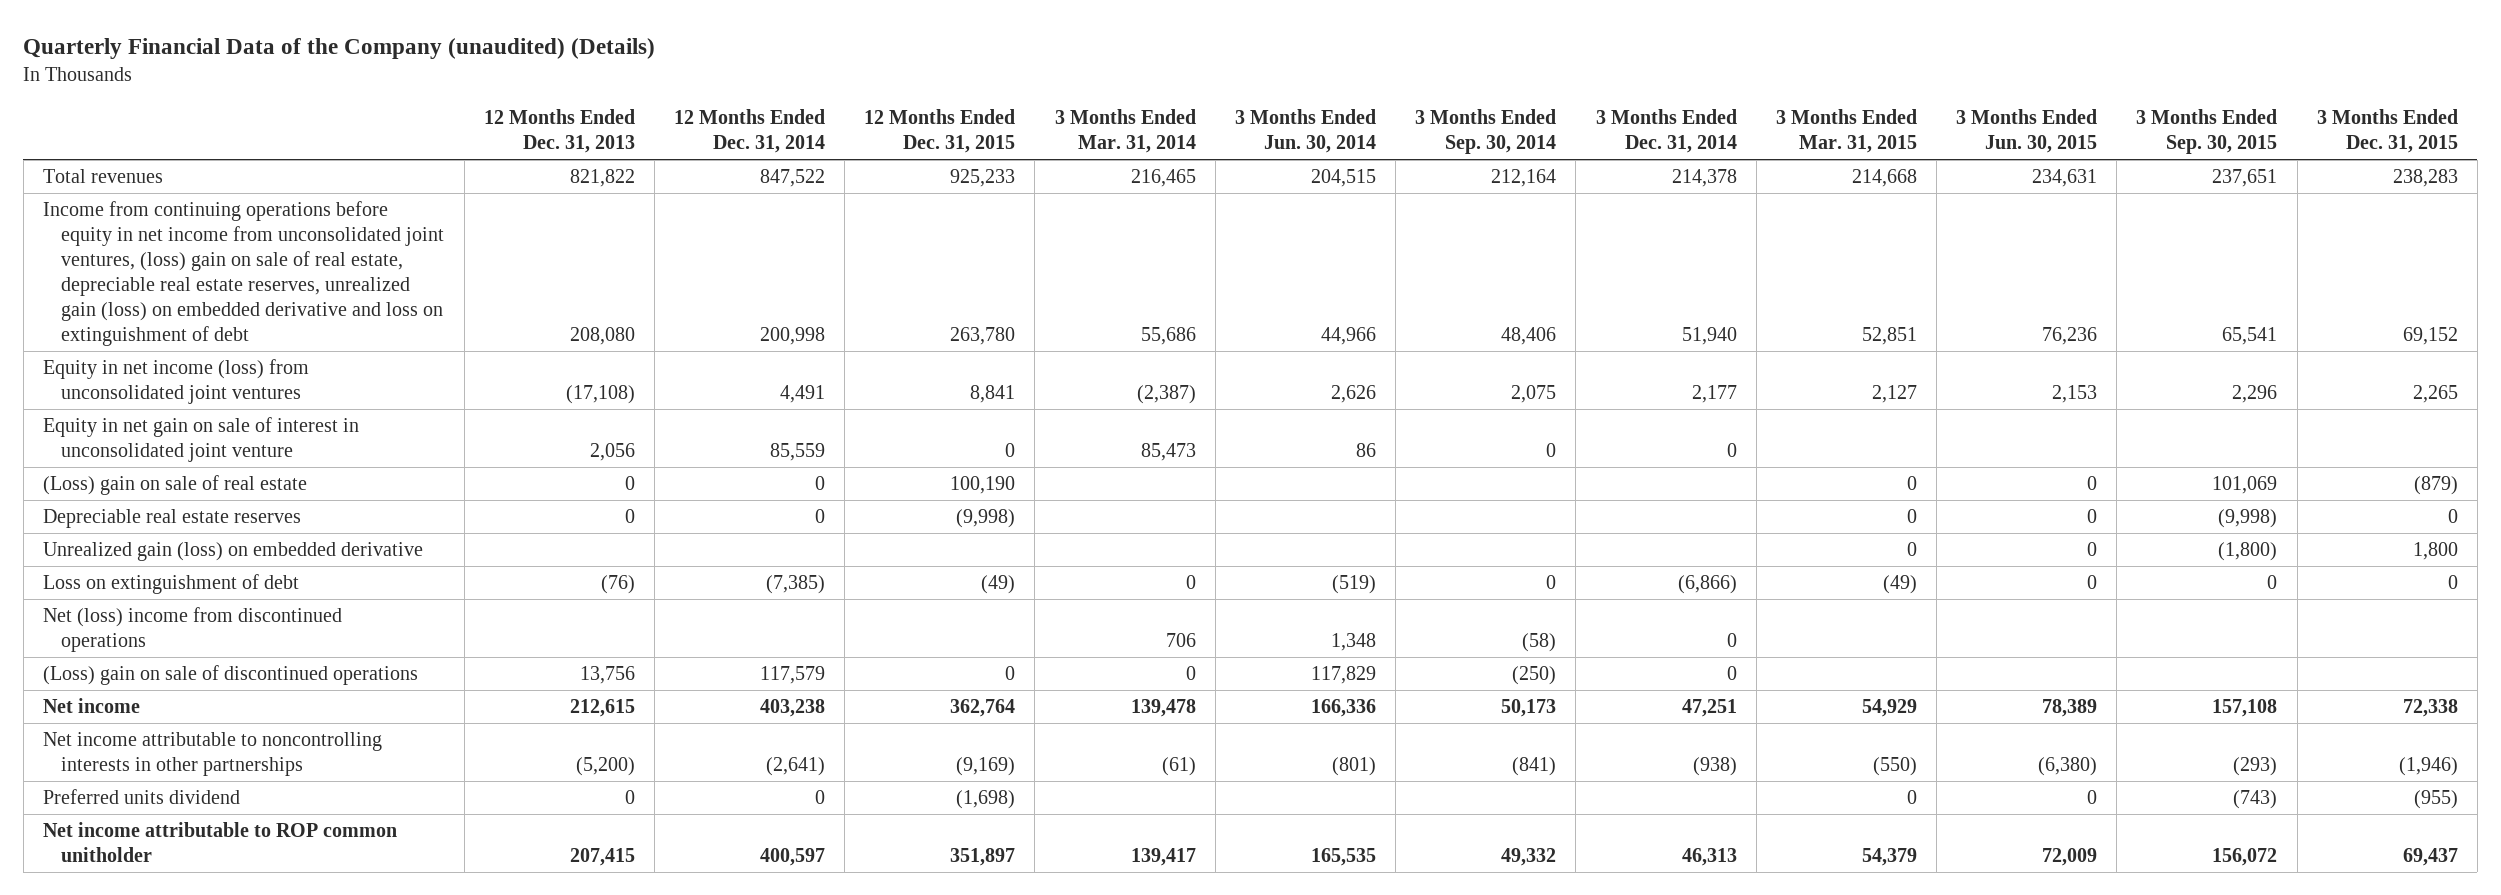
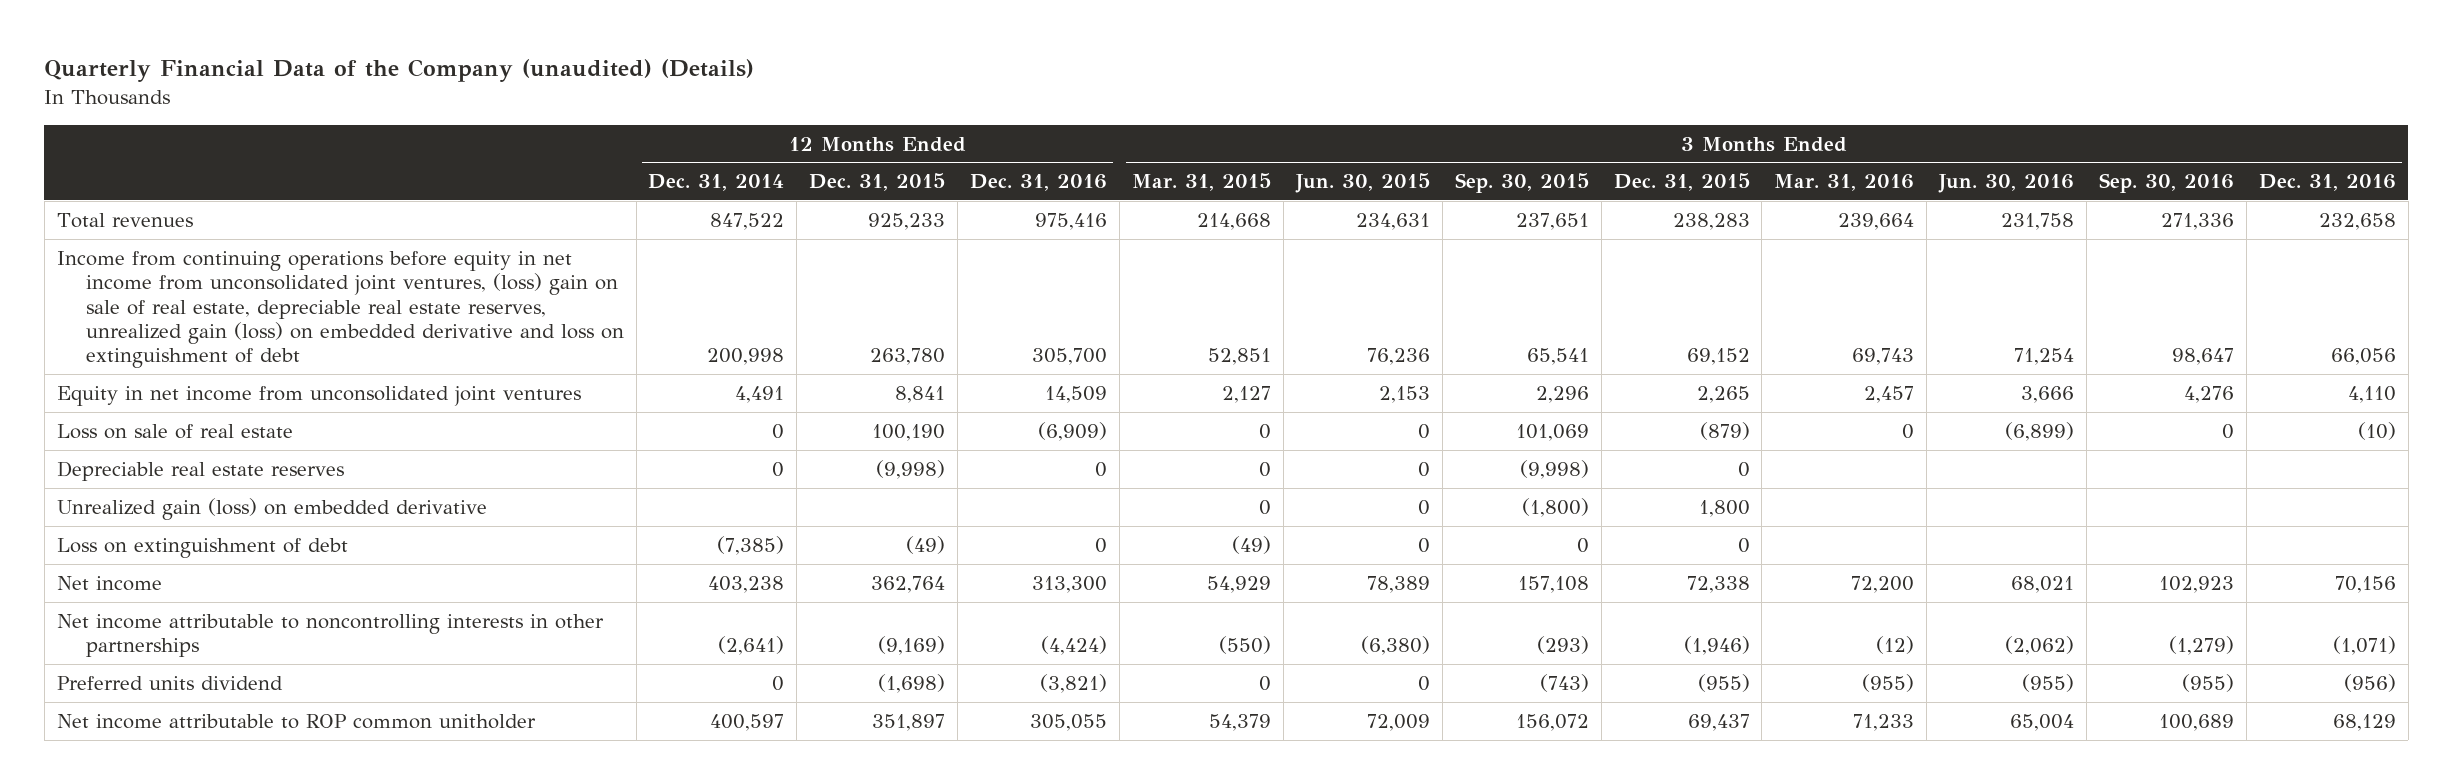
[483,109,635,154] 12 Months Ended Dec. 31, 2013 -> none
[1054,109,1196,154] 3 Months Ended Mar. 31, 2014 -> none
[1234,109,1376,154] 3 Months Ended Jun. 30, 2014 -> none
[1415,109,1557,155] 3 Months Ended Sep. 30, 2014 -> none
[1595,109,1737,154] 3 Months Ended Dec. 31, 2014 -> none
none -> [970,174,1108,192] Dec. 31, 2016
none -> [1774,174,1915,192] Mar. 31, 2016
none -> [1938,174,2075,194] Jun. 30, 2016
none -> [2099,173,2235,194] Sep. 30, 2016
none -> [2258,174,2396,192] Dec. 31, 2016
[43,417,360,462] Equity in net gain on sale of interest in unconsolidated joint venture -> none
[43,359,310,404] Equity in net income (loss) from unconsolidated joint ventures -> [56,385,581,406] Equity in net income from unconsolidated joint ventures
[43,475,308,496] (Loss) gain on sale of real estate -> [56,423,293,439] Loss on sale of real estate
[43,607,343,652] Net (loss) income from discontinued operations -> none
[43,665,419,686] (Loss) gain on sale of discontinued operations -> none

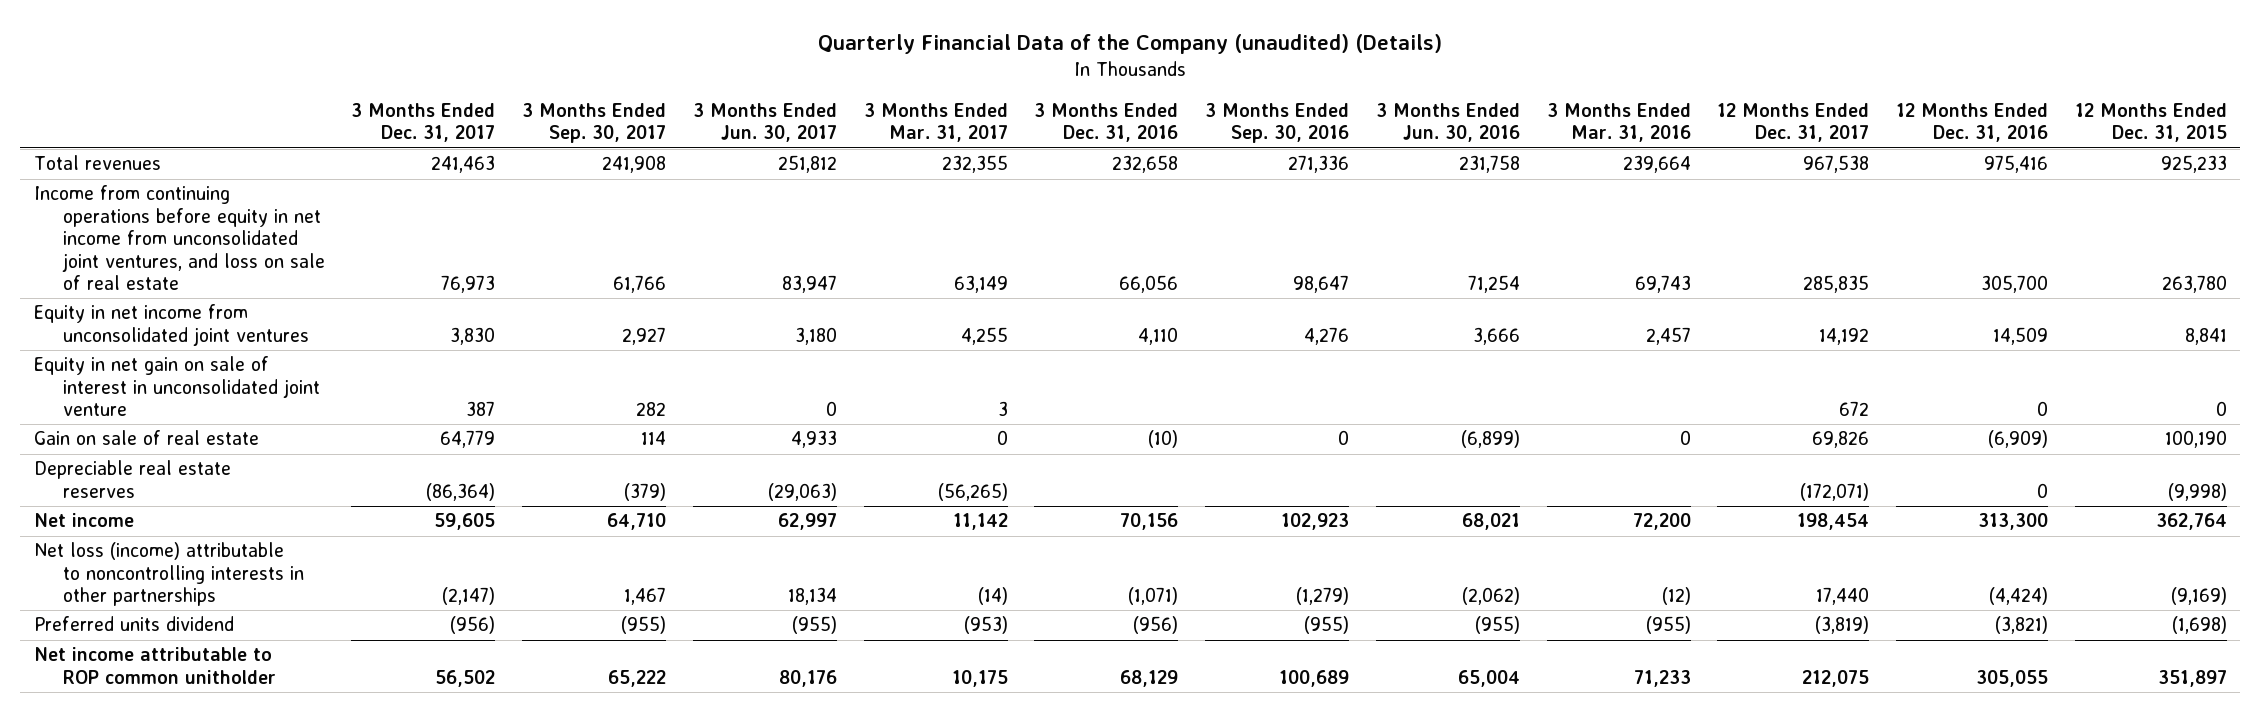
[648,174,785,192] Dec. 31, 2014 -> none
[1132,173,1272,192] Mar. 31, 2015 -> none
[1294,173,1430,194] Jun. 30, 2015 -> none
[1454,173,1589,194] Sep. 30, 2015 -> none
[1613,173,1750,192] Dec. 31, 2015 -> none
none -> [351,102,496,143] 3 Months Ended Dec. 31, 2017
none -> [522,102,667,144] 3 Months Ended Sep. 30, 2017
none -> [692,102,837,143] 3 Months Ended Jun. 30, 2017
none -> [863,102,1008,143] 3 Months Ended Mar. 31, 2017
none -> [1717,102,1870,143] 12 Months Ended Dec. 31, 2017
[56,250,624,369] Income from continuing operations before equity in net income from unconsolidated joint ventures, (loss) gain on sale of real estate, depreciable real estate reserves, unrealized gain (loss) on embedded derivative and loss on extinguishment of debt -> [33,185,325,291] Income from continuing operations before equity in net income from unconsolidated joint ventures, and loss on sale of real estate
none -> [33,356,320,417] Equity in net gain on sale of interest in unconsolidated joint venture
[56,423,293,439] Loss on sale of real estate -> [33,430,259,446] Gain on sale of real estate
[56,497,487,520] Unrealized gain (loss) on embedded derivative -> none
[56,537,348,558] Loss on extinguishment of debt -> none
[56,613,604,658] Net income attributable to noncontrolling interests in other partnerships -> [33,542,304,607] Net loss (income) attributable to noncontrolling interests in other partnerships

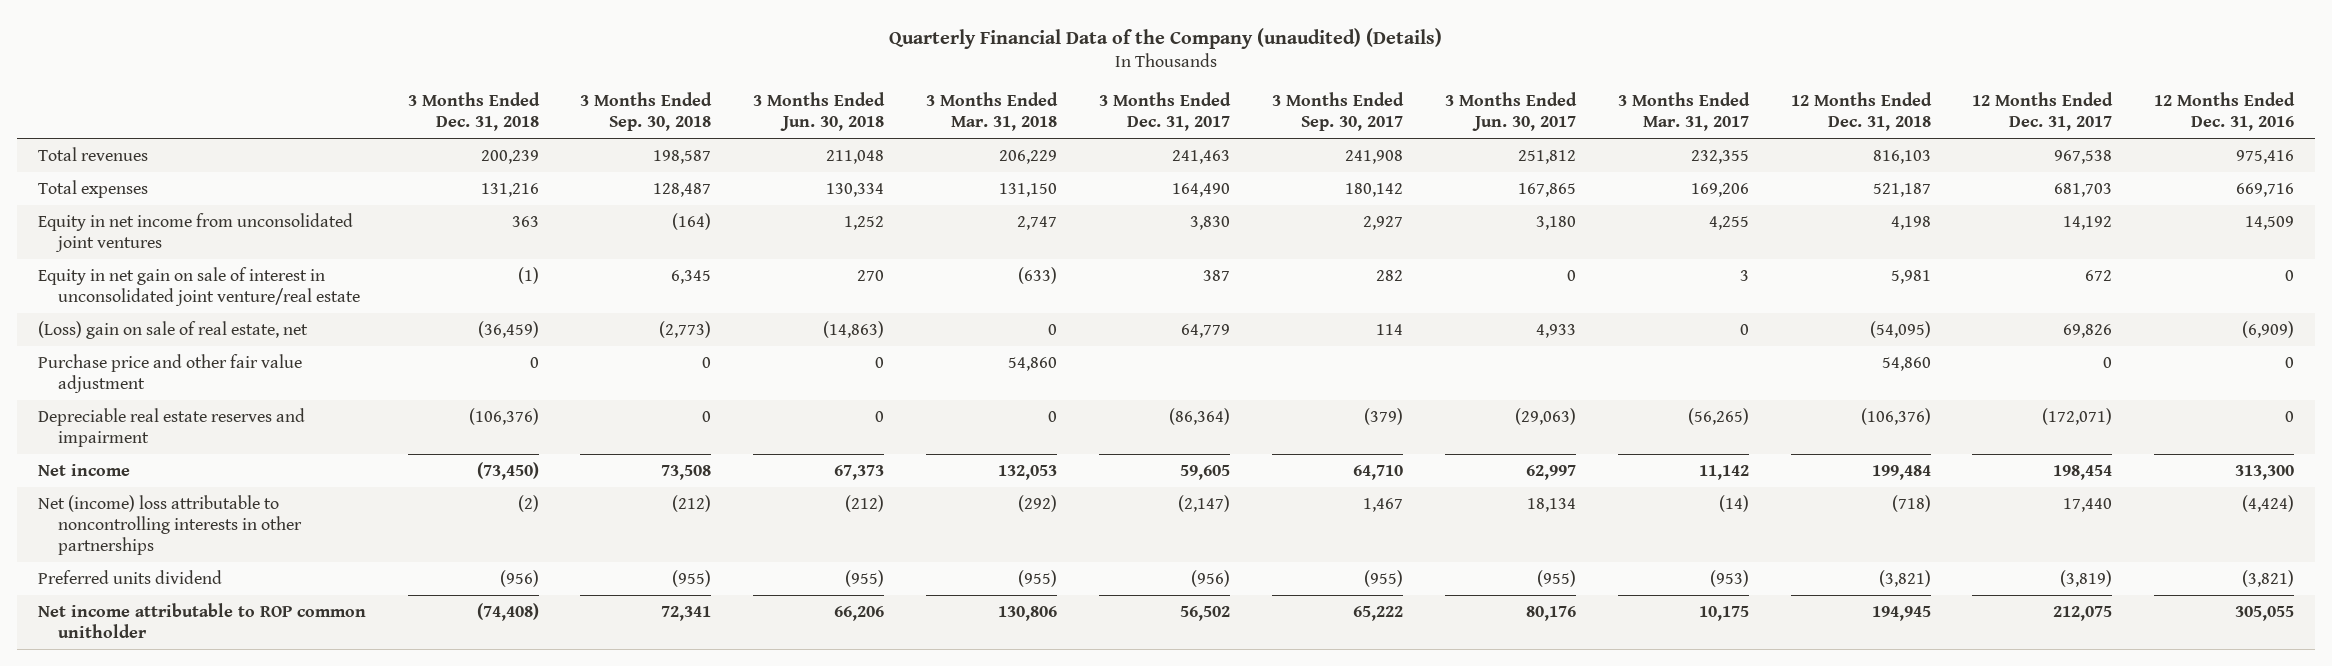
[1034,102,1179,143] 3 Months Ended Dec. 31, 2016 -> none
[1205,102,1350,144] 3 Months Ended Sep. 30, 2016 -> none
[1375,102,1520,143] 3 Months Ended Jun. 30, 2016 -> none
[1546,102,1691,143] 3 Months Ended Mar. 31, 2016 -> none
[2074,102,2227,143] 12 Months Ended Dec. 31, 2015 -> none
none -> [407,92,540,132] 3 Months Ended Dec. 31, 2018
none -> [580,92,713,132] 3 Months Ended Sep. 30, 2018
none -> [753,92,886,132] 3 Months Ended Jun. 30, 2018
none -> [926,92,1059,132] 3 Months Ended Mar. 31, 2018
none -> [1790,92,1932,132] 12 Months Ended Dec. 31, 2018
[33,185,325,291] Income from continuing operations before equity in net income from unconsolidated joint ventures, and loss on sale of real estate -> none
none -> [37,179,148,198] Total expenses
[33,356,320,417] Equity in net gain on sale of interest in unconsolidated joint venture -> [37,266,360,306] Equity in net gain on sale of interest in unconsolidated joint venture/real estate
[33,430,259,446] Gain on sale of real estate -> [37,320,308,339] (Loss) gain on sale of real estate, net
none -> [37,353,302,393] Purchase price and other fair value adjustment
[33,460,231,498] Depreciable real estate reserves -> [37,407,305,447] Depreciable real estate reserves and impairment
[33,542,304,607] Net loss (income) attributable to noncontrolling interests in other partnerships -> [37,494,302,556] Net (income) loss attributable to noncontrolling interests in other partnerships

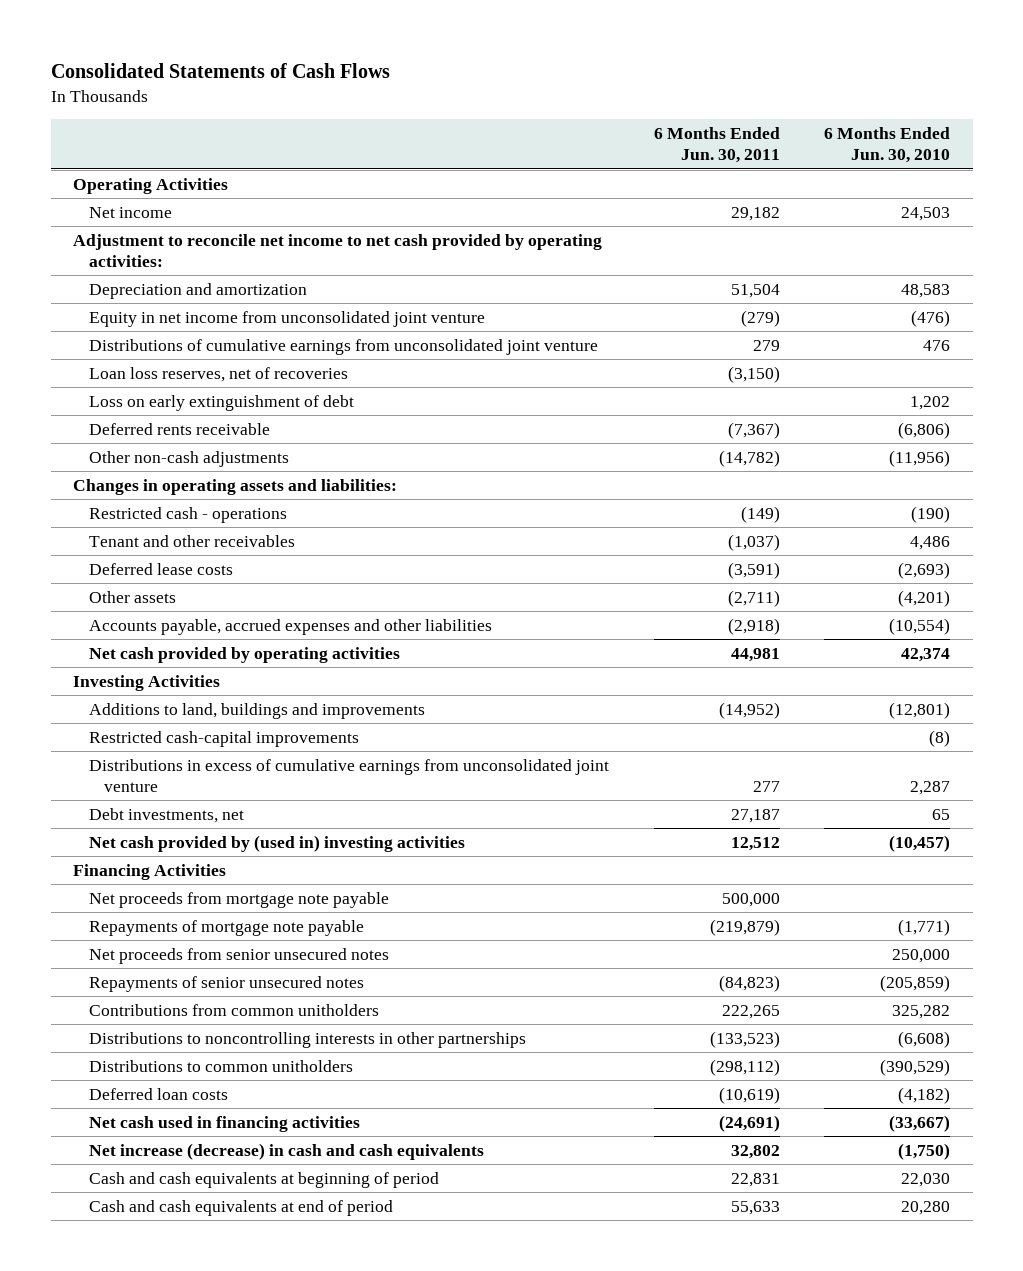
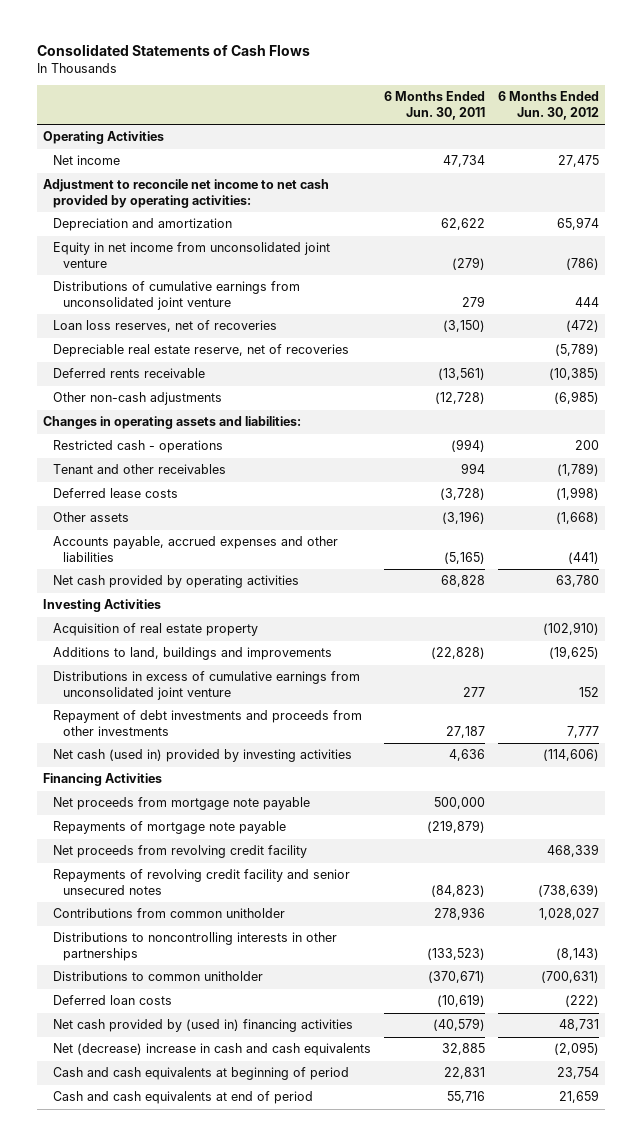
[824,127,951,164] 6 Months Ended Jun. 30, 2010 -> none
none -> [497,91,599,120] 6 Months Ended Jun. 30, 2012
[730,206,780,221] 29,182 -> [442,155,485,168] 47,734
[730,283,780,298] 51,504 -> [440,218,485,231] 62,622
[88,394,354,411] Loss on early extinguishment of debt -> none
none -> [53,344,350,358] Depreciable real estate reserve, net of recoveries
[727,421,780,439] (7,367) -> [437,368,485,381] (13,561)
[718,449,780,467] (14,782) -> [434,392,485,405] (12,728)
[740,505,780,523] (149) -> [450,439,485,453] (994)
[727,533,780,551] (1,037) -> [460,463,485,475] 994
[727,561,780,579] (3,591) -> [439,488,485,501] (3,728)
[727,589,780,607] (2,711) -> [441,511,485,525] (3,196)
[727,617,780,635] (2,918) -> [443,551,485,564] (5,165)
[730,647,780,662] 44,981 -> [440,575,485,588] 68,828
[88,730,359,747] Restricted cash-capital improvements -> none
none -> [53,623,259,637] Acquisition of real estate property
[718,701,780,719] (14,952) -> [430,647,485,660] (22,828)
[88,807,244,823] Debt investments, net -> [53,710,363,736] Repayment of debt investments and proceeds from other investments
[88,834,465,852] Net cash provided by (used in) investing activities -> [53,749,353,763] Net cash (used in) provided by investing activities
[730,836,780,851] 12,512 -> [448,749,485,762] 4,636
[88,947,389,964] Net proceeds from senior unsecured notes -> [53,845,308,859] Net proceeds from revolving credit facility
[88,975,364,992] Repayments of senior unsecured notes -> [53,869,351,895] Repayments of revolving credit facility and senior unsecured notes
[88,1003,379,1016] Contributions from common unitholders -> [53,908,286,919] Contributions from common unitholder
[721,1004,780,1019] 222,265 -> [433,907,485,921] 278,936
[88,1059,353,1072] Distributions to common unitholders -> [53,971,264,982] Distributions to common unitholder
[709,1058,780,1076] (298,112) -> [427,971,485,984] (370,671)
[88,1115,360,1132] Net cash used in financing activities -> [53,1019,354,1033] Net cash provided by (used in) financing activities
[718,1114,780,1132] (24,691) -> [432,1018,485,1032] (40,579)
[88,1142,484,1160] Net increase (decrease) in cash and cash equivalents -> [53,1043,372,1057] Net (decrease) increase in cash and cash equivalents
[730,1144,780,1159] 32,802 -> [441,1043,485,1056] 32,885
[730,1200,780,1215] 55,633 -> [446,1091,485,1104] 55,716

